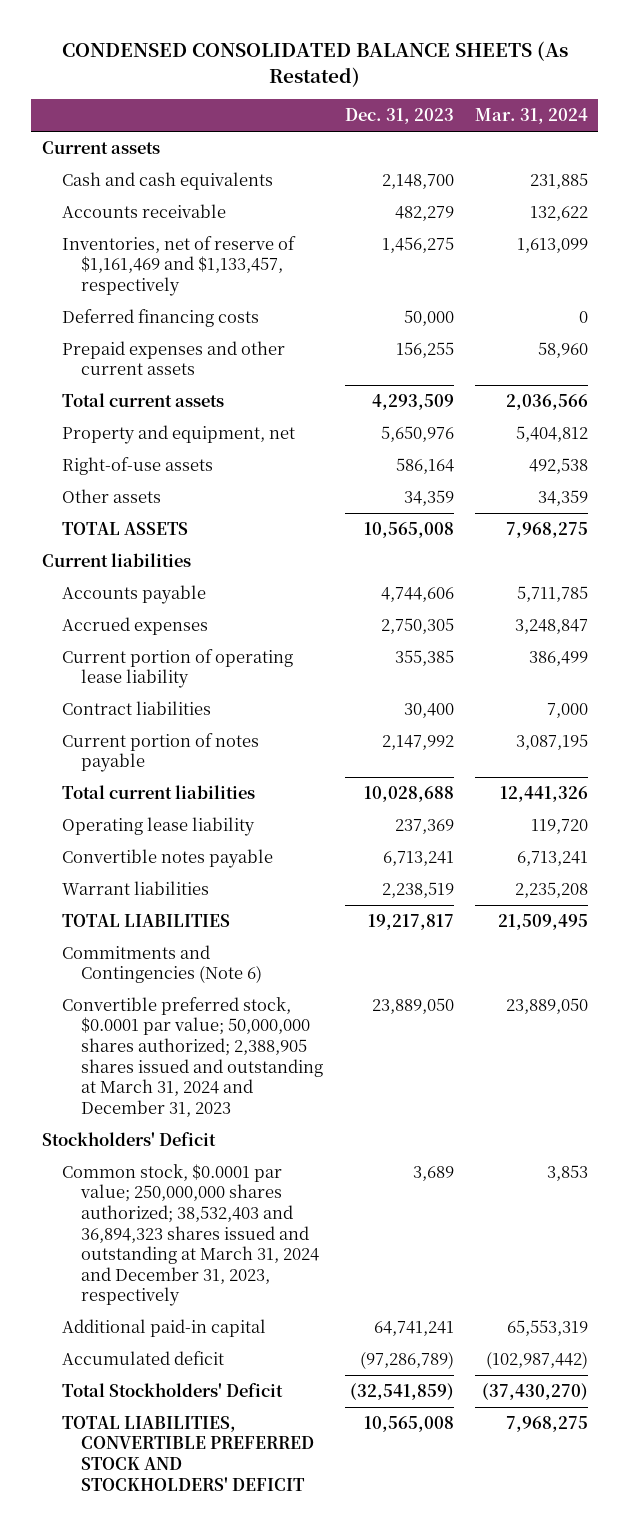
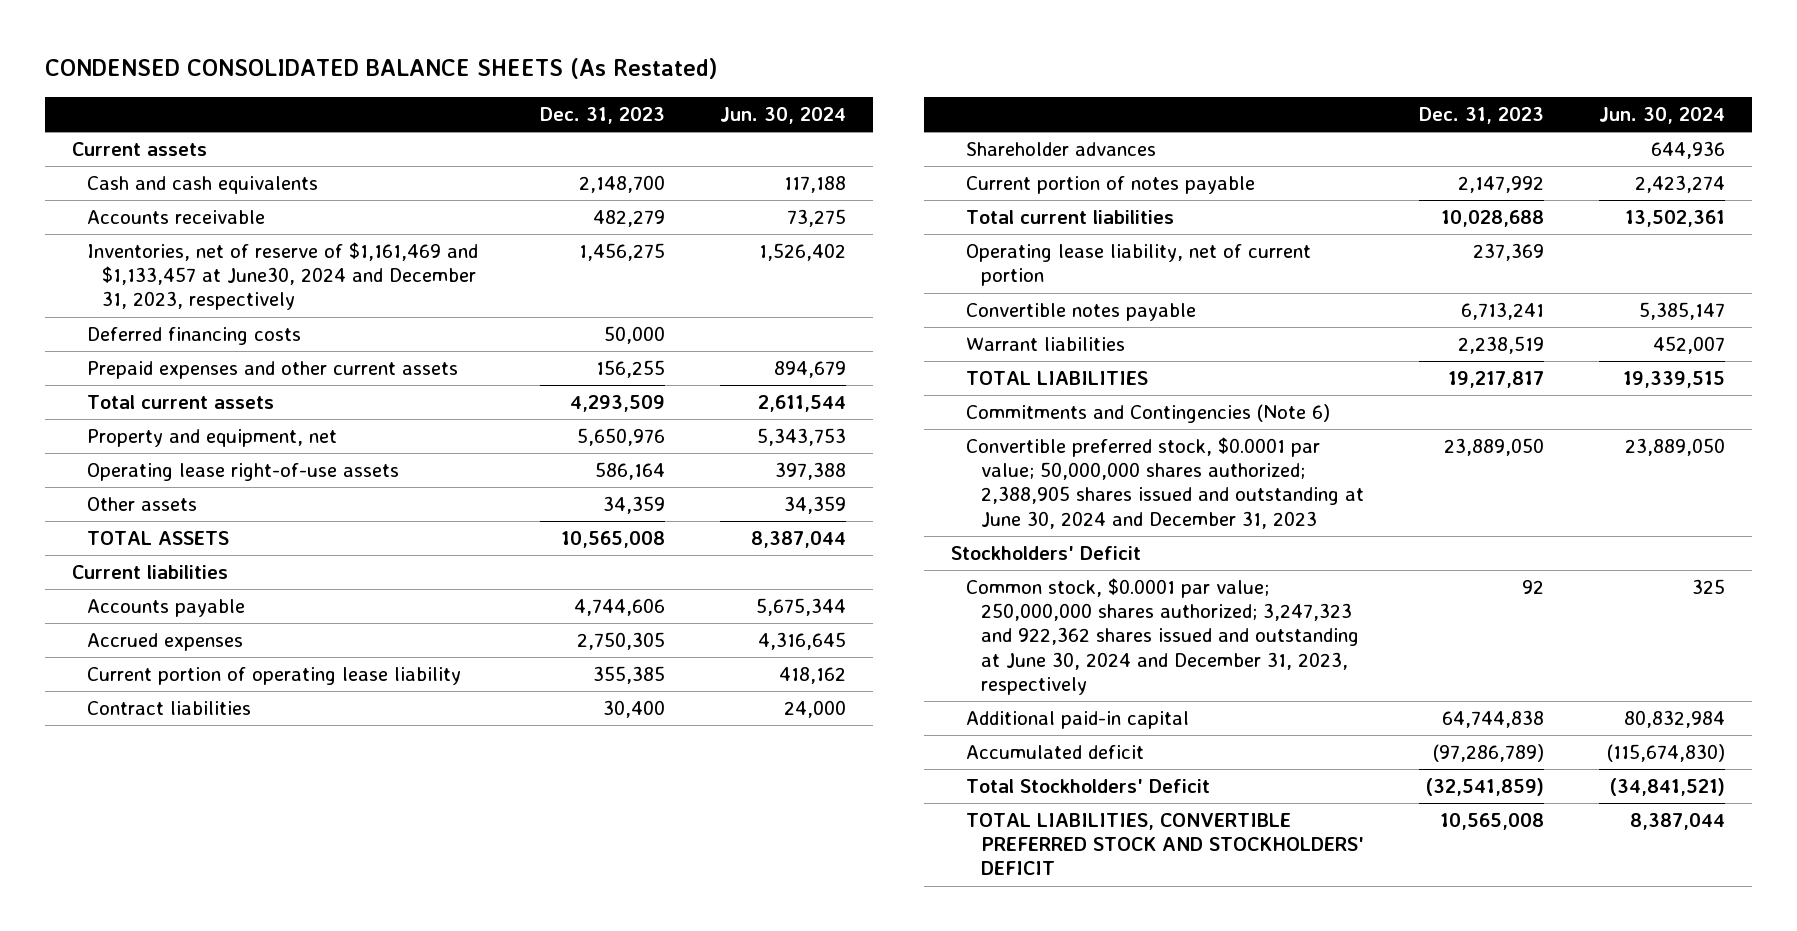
[474,108,588,125] Mar. 31, 2024 -> none
none -> [719,106,846,124] Jun. 30, 2024
[61,235,296,297] Inventories, net of reserve of $1,161,469 and $1,133,457, respectively -> [87,242,479,311] Inventories, net of reserve of $1,161,469 and $1,133,457 at June30, 2024 and December 31, 2023, respectively
[61,456,213,475] Right-of-use assets -> [87,463,400,482] Operating lease right-of-use assets
none -> [966,142,1157,157] Shareholder advances
[61,816,255,836] Operating lease liability -> [966,244,1312,287] Operating lease liability, net of current portion
[61,996,324,1117] Convertible preferred stock, $0.0001 par value; 50,000,000 shares authorized; 2,388,905 shares issued and outstanding at March 31, 2024 and December 31, 2023 -> [966,437,1365,529] Convertible preferred stock, $0.0001 par value; 50,000,000 shares authorized; 2,388,905 shares issued and outstanding at June 30, 2024 and December 31, 2023
[61,1163,320,1307] Common stock, $0.0001 par value; 250,000,000 shares authorized; 38,532,403 and 36,894,323 shares issued and outstanding at March 31, 2024 and December 31, 2023, respectively -> [966,578,1360,695] Common stock, $0.0001 par value; 250,000,000 shares authorized; 3,247,323 and 922,362 shares issued and outstanding at June 30, 2024 and December 31, 2023, respectively
[412,1165,454,1181] 3,689 -> [1521,580,1544,595] 92
[373,1320,454,1336] 64,741,241 -> [1441,710,1544,729] 64,744,838

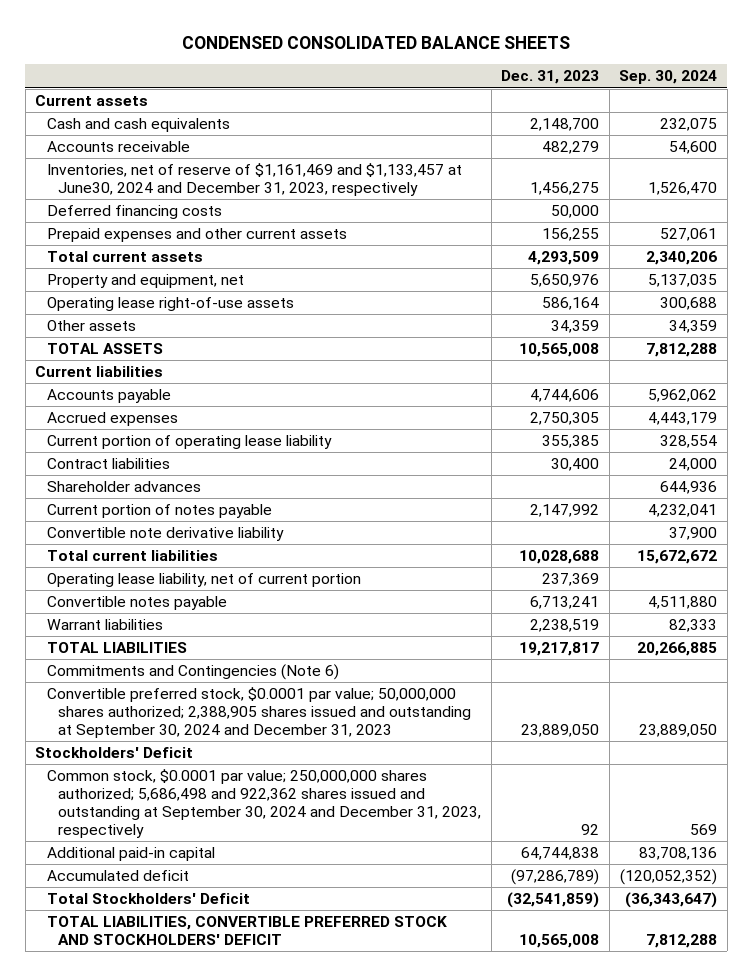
[44,58,717,80] CONDENSED CONSOLIDATED BALANCE SHEETS (As Restated) -> [182,35,571,49] CONDENSED CONSOLIDATED BALANCE SHEETS
[719,106,846,124] Jun. 30, 2024 -> none
none -> [619,70,718,85] Sep. 30, 2024
none -> [46,527,284,542] Convertible note derivative liability
[966,437,1365,529] Convertible preferred stock, $0.0001 par value; 50,000,000 shares authorized; 2,388,905 shares issued and outstanding at June 30, 2024 and December 31, 2023 -> [46,687,472,739] Convertible preferred stock, $0.0001 par value; 50,000,000 shares authorized; 2,388,905 shares issued and outstanding at September 30, 2024 and December 31, 2023
[966,578,1360,695] Common stock, $0.0001 par value; 250,000,000 shares authorized; 3,247,323 and 922,362 shares issued and outstanding at June 30, 2024 and December 31, 2023, respectively -> [46,769,482,839] Common stock, $0.0001 par value; 250,000,000 shares authorized; 5,686,498 and 922,362 shares issued and outstanding at September 30, 2024 and December 31, 2023, respectively

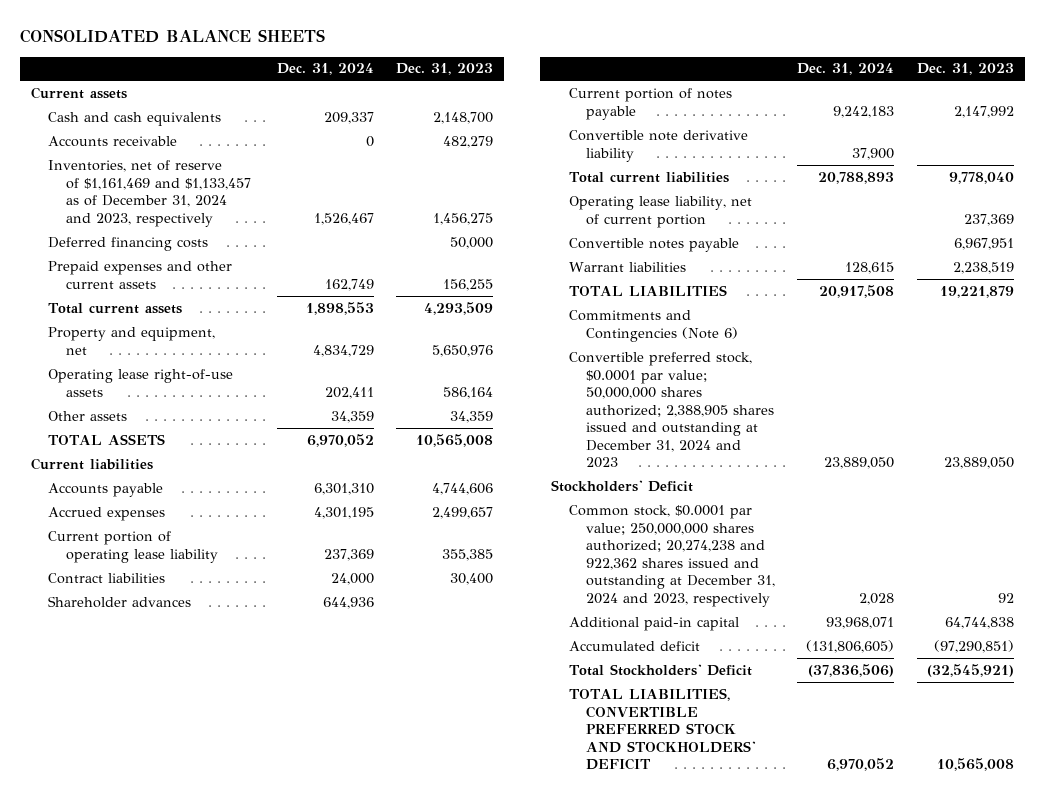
[182,35,571,49] CONDENSED CONSOLIDATED BALANCE SHEETS -> [19,29,325,44] CONSOLIDATED BALANCE SHEETS
[619,70,718,85] Sep. 30, 2024 -> none
none -> [277,63,375,76] Dec. 31, 2024
[46,163,462,197] Inventories, net of reserve of $1,161,469 and $1,133,457 at June30, 2024 and December 31, 2023, respectively -> [48,159,251,227] Inventories, net of reserve of $1,161,469 and $1,133,457 as of December 31, 2024 and 2023, respectively
[530,412,600,426] 2,750,305 -> [432,506,494,519] 2,499,657
[519,550,600,565] 10,028,688 -> [948,171,1014,184] 9,778,040
[530,596,600,610] 6,713,241 -> [953,237,1014,250] 6,967,951
[519,642,600,657] 19,217,817 -> [939,285,1014,298] 19,221,879
[46,687,472,739] Convertible preferred stock, $0.0001 par value; 50,000,000 shares authorized; 2,388,905 shares issued and outstanding at September 30, 2024 and December 31, 2023 -> [568,351,775,469] Convertible preferred stock, $0.0001 par value; 50,000,000 shares authorized; 2,388,905 shares issued and outstanding at December 31, 2024 and 2023
[46,769,482,839] Common stock, $0.0001 par value; 250,000,000 shares authorized; 5,686,498 and 922,362 shares issued and outstanding at September 30, 2024 and December 31, 2023, respectively -> [568,504,776,607] Common stock, $0.0001 par value; 250,000,000 shares authorized; 20,274,238 and 922,362 shares issued and outstanding at December 31, 2024 and 2023, respectively
[511,869,600,886] (97,286,789) -> [933,639,1014,653] (97,290,851)
[507,892,600,909] (32,541,859) -> [926,663,1014,677] (32,545,921)

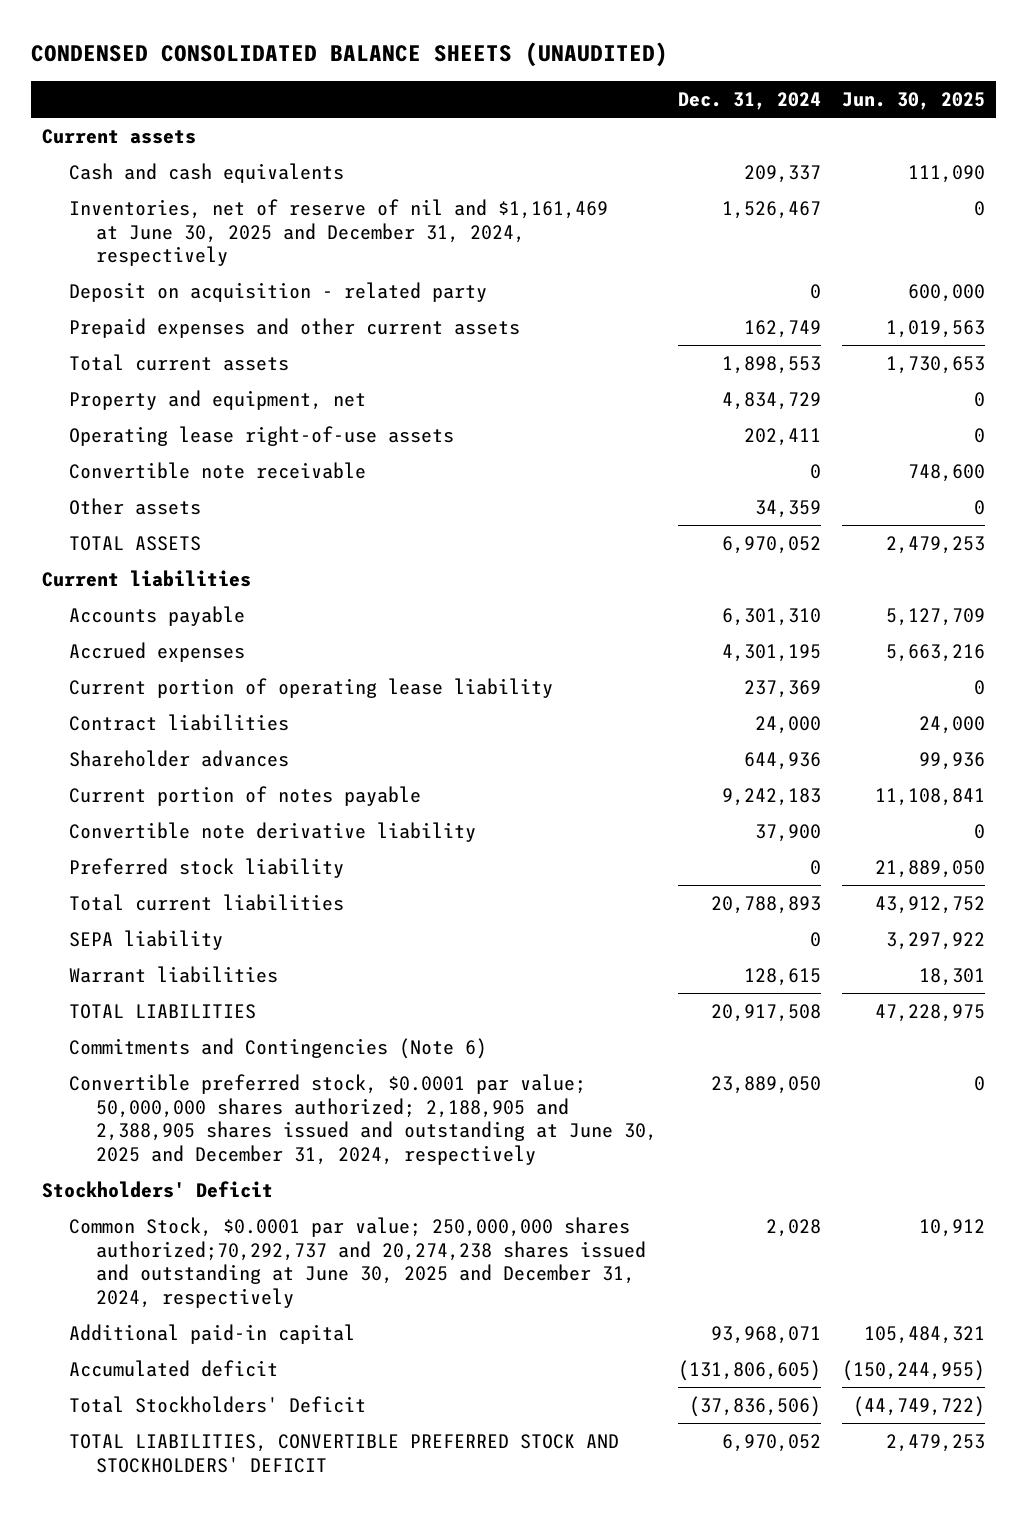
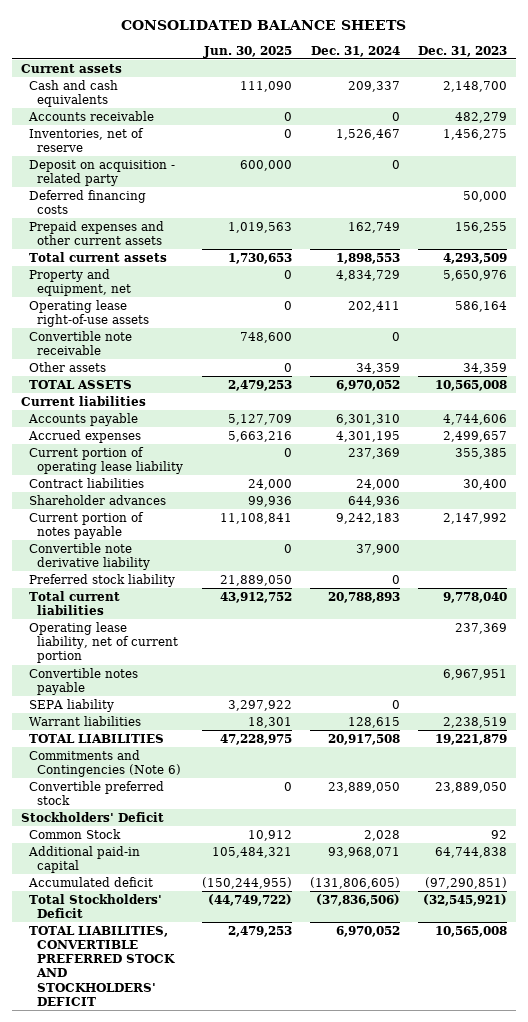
[30,42,668,68] CONDENSED CONSOLIDATED BALANCE SHEETS (UNAUDITED) -> [121,19,407,30] CONSOLIDATED BALANCE SHEETS
none -> [418,45,508,57] Dec. 31, 2023
none -> [28,110,155,121] Accounts receivable
[68,198,608,267] Inventories, net of reserve of nil and $1,161,469 at June 30, 2025 and December 31, 2024, respectively -> [29,127,145,153] Inventories, net of reserve
none -> [29,189,147,215] Deferred financing costs
none -> [29,621,179,664] Operating lease liability, net of current portion
none -> [29,667,139,696] Convertible notes payable
[68,1073,657,1165] Convertible preferred stock, $0.0001 par value; 50,000,000 shares authorized; 2,188,905 and 2,388,905 shares issued and outstanding at June 30, 2025 and December 31, 2024, respectively -> [29,780,165,806] Convertible preferred stock
[68,1216,646,1308] Common Stock, $0.0001 par value; 250,000,000 shares authorized;70,292,737 and 20,274,238 shares issued and outstanding at June 30, 2025 and December 31, 2024, respectively -> [29,828,122,839] Common Stock

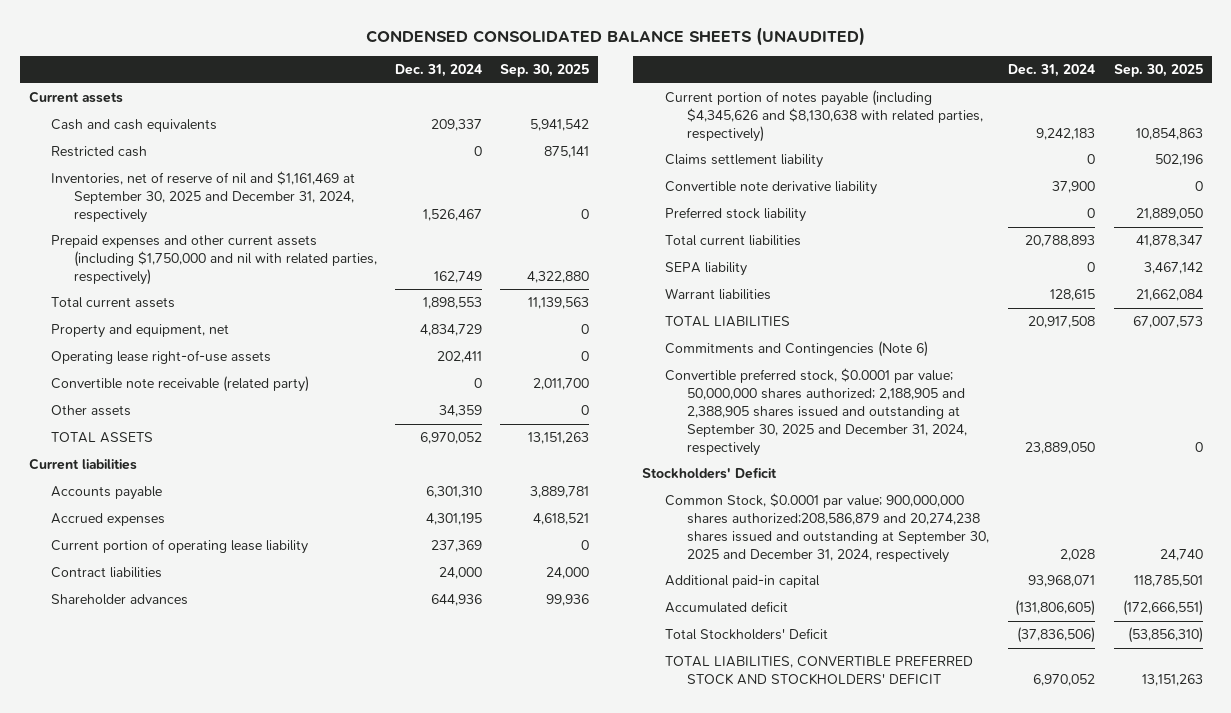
[121,19,407,30] CONSOLIDATED BALANCE SHEETS -> [365,26,865,46] CONDENSED CONSOLIDATED BALANCE SHEETS (UNAUDITED)
[202,45,292,58] Jun. 30, 2025 -> none
[418,45,508,57] Dec. 31, 2023 -> none
none -> [499,64,589,78] Sep. 30, 2025
[28,110,155,121] Accounts receivable -> none
[29,159,176,187] Deposit on acquisition - related party -> none
[29,189,147,215] Deferred financing costs -> none
none -> [51,146,148,158] Restricted cash
[29,127,145,153] Inventories, net of reserve -> [51,171,356,223] Inventories, net of reserve of nil and $1,161,469 at September 30, 2025 and December 31, 2024, respectively
[29,220,165,246] Prepaid expenses and other current assets -> [51,235,377,285] Prepaid expenses and other current assets (including $1,750,000 and nil with related parties, respectively)
[29,330,133,356] Convertible note receivable -> [51,376,310,393] Convertible note receivable (related party)
[29,511,145,540] Current portion of notes payable -> [664,90,984,142] Current portion of notes payable (including $4,345,626 and $8,130,638 with related parties, respectively)
none -> [664,154,823,169] Claims settlement liability
[29,621,179,664] Operating lease liability, net of current portion -> none
[29,667,139,696] Convertible notes payable -> none
[29,780,165,806] Convertible preferred stock -> [664,368,968,456] Convertible preferred stock, $0.0001 par value; 50,000,000 shares authorized; 2,188,905 and 2,388,905 shares issued and outstanding at September 30, 2025 and December 31, 2024, respectively
[29,828,122,839] Common Stock -> [664,493,990,563] Common Stock, $0.0001 par value; 900,000,000 shares authorized;208,586,879 and 20,274,238 shares issued and outstanding at September 30, 2025 and December 31, 2024, respectively

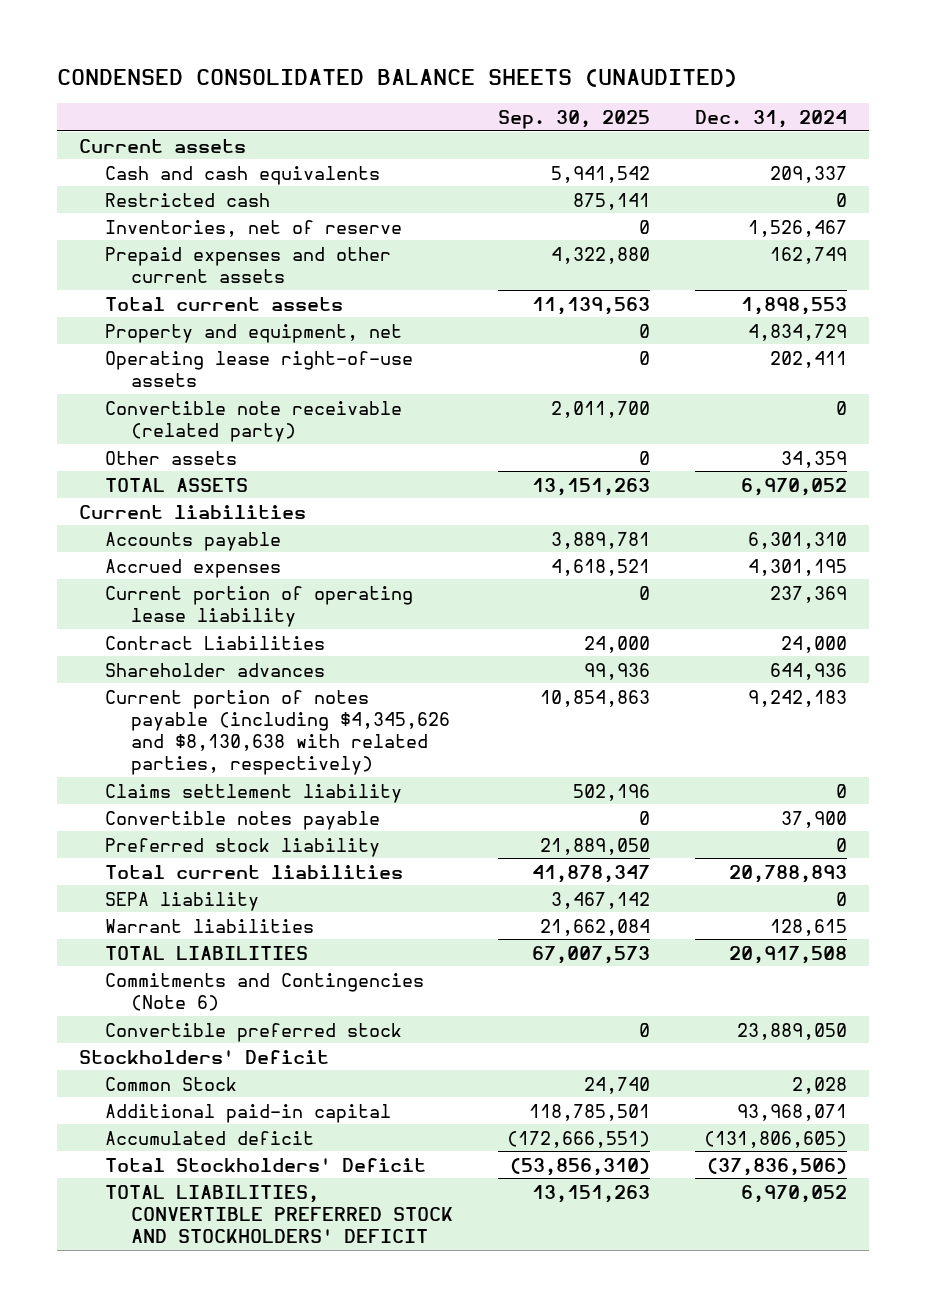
[51,171,356,223] Inventories, net of reserve of nil and $1,161,469 at September 30, 2025 and December 31, 2024, respectively -> [105,219,403,237] Inventories, net of reserve
[51,235,377,285] Prepaid expenses and other current assets (including $1,750,000 and nil with related parties, respectively) -> [105,246,392,283] Prepaid expenses and other current assets
[51,567,163,579] Contract liabilities -> [105,635,326,650] Contract Liabilities
[664,181,877,196] Convertible note derivative liability -> [105,810,381,830] Convertible notes payable
[664,368,968,456] Convertible preferred stock, $0.0001 par value; 50,000,000 shares authorized; 2,188,905 and 2,388,905 shares issued and outstanding at September 30, 2025 and December 31, 2024, respectively -> [105,1022,403,1042] Convertible preferred stock
[664,493,990,563] Common Stock, $0.0001 par value; 900,000,000 shares authorized;208,586,879 and 20,274,238 shares issued and outstanding at September 30, 2025 and December 31, 2024, respectively -> [105,1076,238,1091] Common Stock

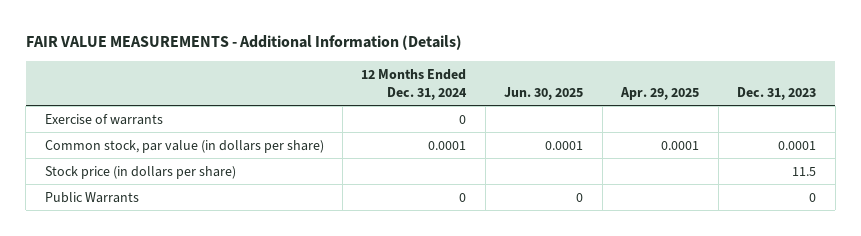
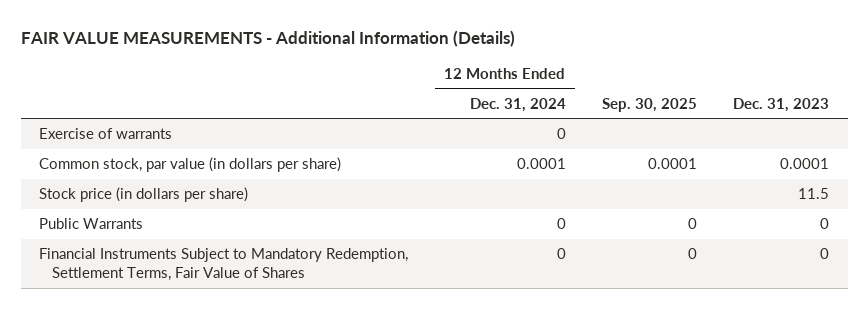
[504,86,584,100] Jun. 30, 2025 -> none
[620,86,700,100] Apr. 29, 2025 -> none
none -> [601,97,697,112] Sep. 30, 2025
none -> [39,248,409,282] Financial Instruments Subject to Mandatory Redemption, Settlement Terms, Fair Value of Shares

